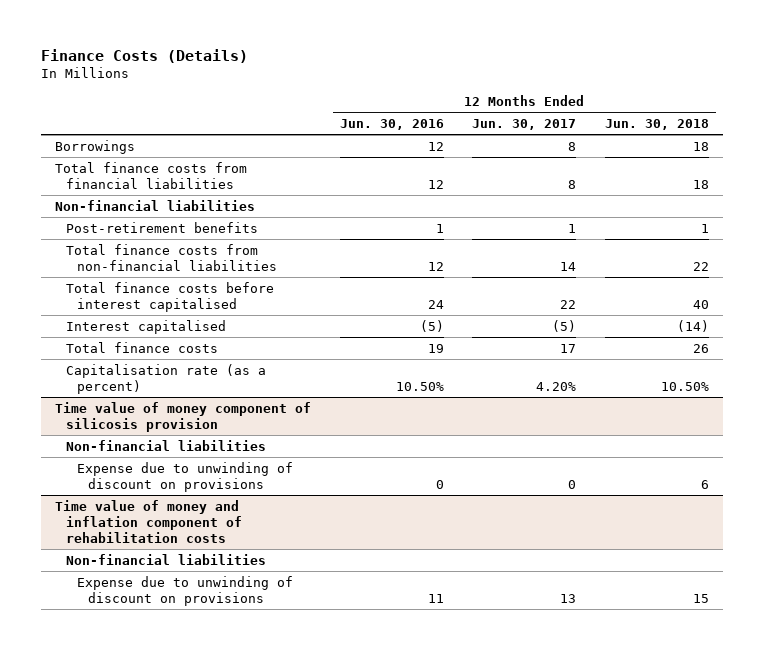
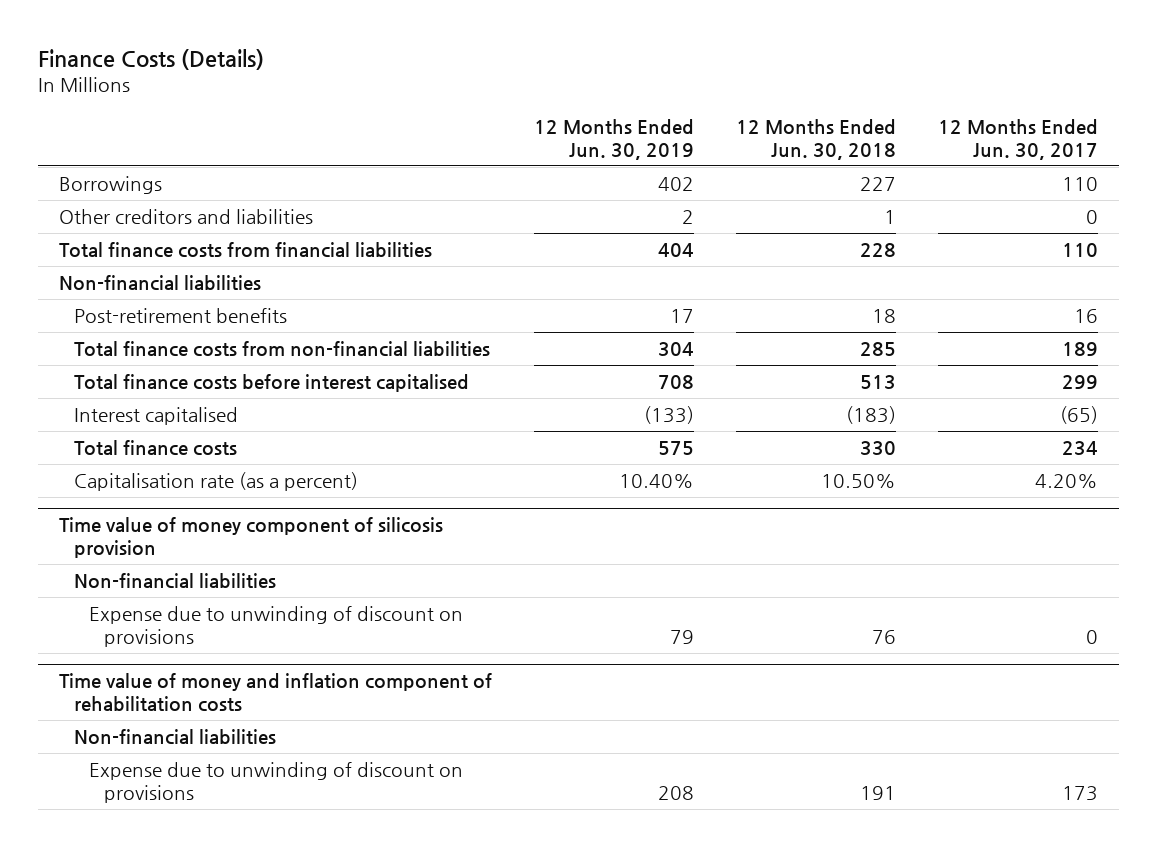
[339,119,444,131] Jun. 30, 2016 -> none
none -> [533,118,694,160] 12 Months Ended Jun. 30, 2019
[568,141,577,151] 8 -> [1061,176,1098,191] 110
[692,141,709,151] 18 -> [859,176,896,191] 227
none -> [58,208,313,224] Other creditors and liabilities
[568,179,577,189] 8 -> [1061,242,1098,257] 110
[692,179,709,189] 18 -> [859,242,896,257] 228
[568,223,577,233] 1 -> [1073,308,1098,323] 16
[700,223,709,233] 1 -> [871,308,896,323] 18
[560,261,577,271] 14 -> [1061,341,1098,356] 189
[692,261,709,271] 22 -> [859,341,896,356] 285
[560,299,577,309] 22 -> [1061,374,1098,389] 299
[692,299,709,309] 40 -> [859,374,896,389] 513
[552,319,577,332] (5) -> [1059,405,1098,424] (65)
[676,319,709,332] (14) -> [845,405,896,424] (183)
[560,343,577,353] 17 -> [1061,440,1098,455] 234
[692,343,709,353] 26 -> [859,440,896,455] 330
[700,479,709,489] 6 -> [871,629,896,644] 76
[560,593,577,603] 13 -> [1061,785,1098,801] 173
[692,593,709,603] 15 -> [859,785,896,800] 191

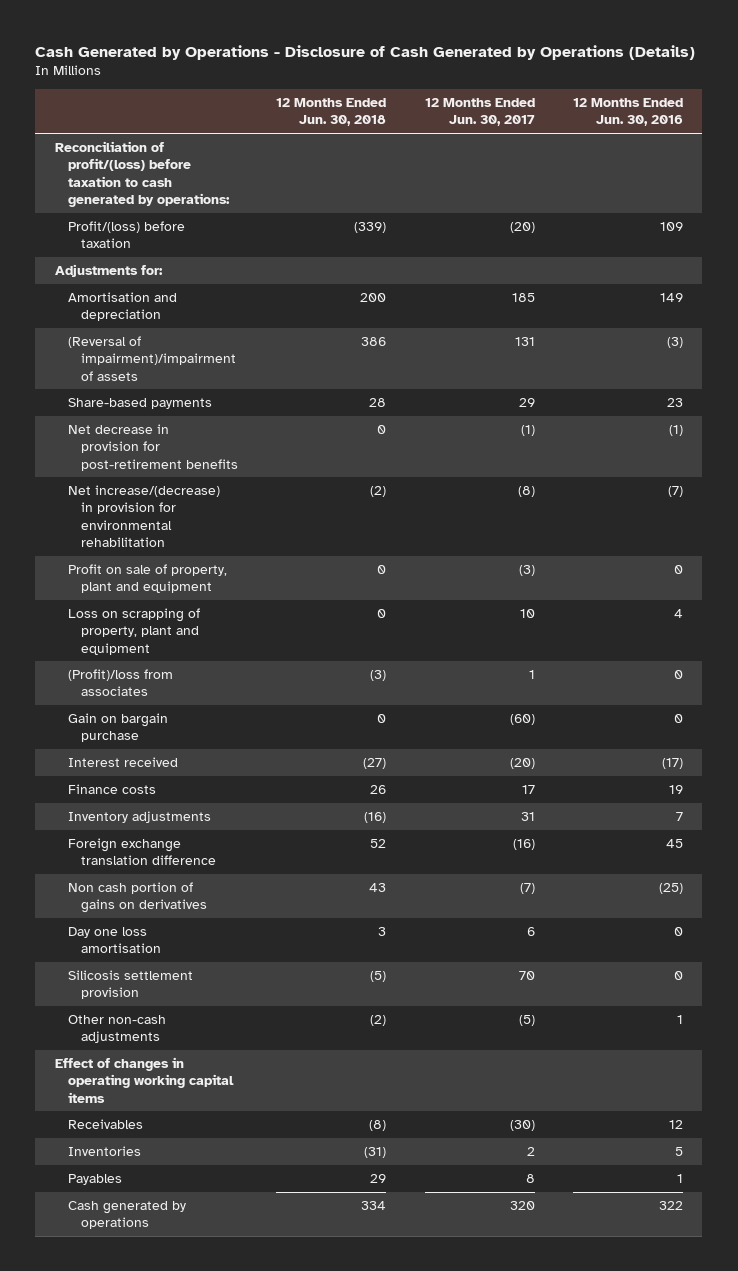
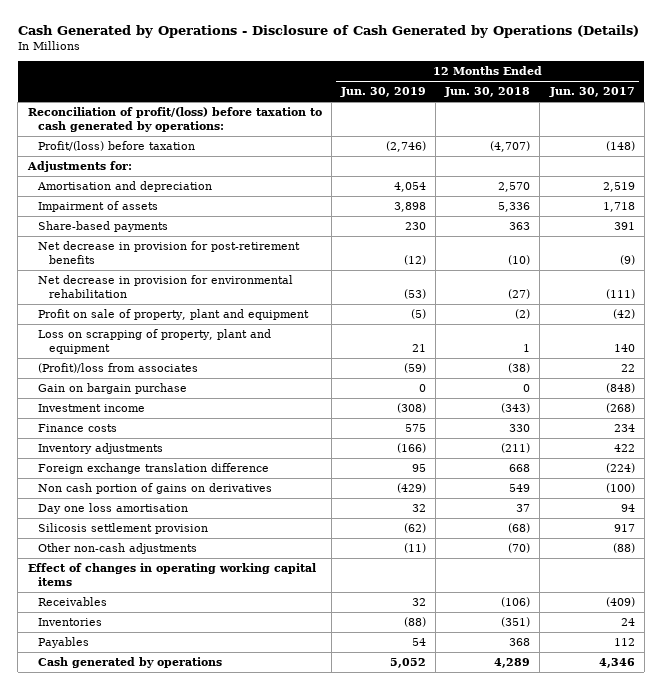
[572,97,683,127] 12 Months Ended Jun. 30, 2016 -> none
none -> [339,87,426,98] Jun. 30, 2019
[354,222,387,234] (339) -> [490,141,531,153] (4,707)
[509,222,535,234] (20) -> [605,141,635,152] (148)
[67,757,178,768] Interest received -> none
[360,293,387,303] 200 -> [498,182,531,193] 2,570
[511,293,535,303] 185 -> [602,182,635,193] 2,519
[67,336,236,381] (Reversal of impairment)/impairment of assets -> [38,201,159,213] Impairment of assets
[361,337,387,347] 386 -> [498,202,531,213] 5,336
[514,337,535,347] 131 -> [602,202,635,213] 1,718
[369,398,387,408] 28 -> [509,222,531,231] 363
[518,398,535,408] 29 -> [613,222,635,231] 391
[377,425,387,435] 0 -> [508,254,531,265] (10)
[520,425,535,437] (1) -> [619,254,635,265] (9)
[67,485,220,547] Net increase/(decrease) in provision for environmental rehabilitation -> [38,275,294,298] Net decrease in provision for environmental rehabilitation
[370,486,387,498] (2) -> [508,288,531,299] (27)
[517,486,535,498] (8) -> [605,288,635,299] (111)
[377,565,387,575] 0 -> [515,309,531,320] (2)
[518,565,535,577] (3) -> [612,309,635,320] (42)
[377,609,387,619] 0 -> [523,343,531,352] 1
[519,609,535,619] 10 -> [613,343,635,352] 140
[370,670,387,682] (3) -> [508,363,531,374] (38)
[528,670,535,680] 1 -> [620,364,635,373] 22
[509,714,535,726] (60) -> [605,383,635,394] (848)
none -> [38,404,146,413] Investment income
[370,785,387,795] 26 -> [509,424,531,433] 330
[521,785,535,795] 17 -> [613,424,635,433] 234
[364,812,387,824] (16) -> [501,443,531,454] (211)
[520,812,535,822] 31 -> [613,444,635,453] 422
[370,839,387,849] 52 -> [509,464,531,473] 668
[512,839,535,851] (16) -> [605,463,635,474] (224)
[369,883,387,893] 43 -> [509,484,531,493] 549
[519,883,535,895] (7) -> [605,483,635,494] (100)
[378,927,387,937] 3 -> [516,504,531,513] 37
[526,927,535,937] 6 -> [620,504,635,513] 94
[370,971,387,983] (5) -> [508,523,531,534] (68)
[518,971,535,981] 70 -> [613,524,635,533] 917
[370,1015,387,1027] (2) -> [508,543,531,554] (70)
[518,1015,535,1027] (5) -> [612,543,635,554] (88)
[369,1120,387,1132] (8) -> [501,597,531,608] (106)
[509,1120,535,1132] (30) -> [605,597,635,608] (409)
[364,1147,387,1159] (31) -> [501,617,531,628] (351)
[526,1147,535,1157] 2 -> [620,618,635,627] 24
[370,1174,387,1184] 29 -> [509,638,531,647] 368
[525,1174,535,1184] 8 -> [613,638,635,647] 112
[361,1201,387,1211] 334 -> [494,658,531,669] 4,289
[509,1201,535,1211] 320 -> [598,658,635,669] 4,346

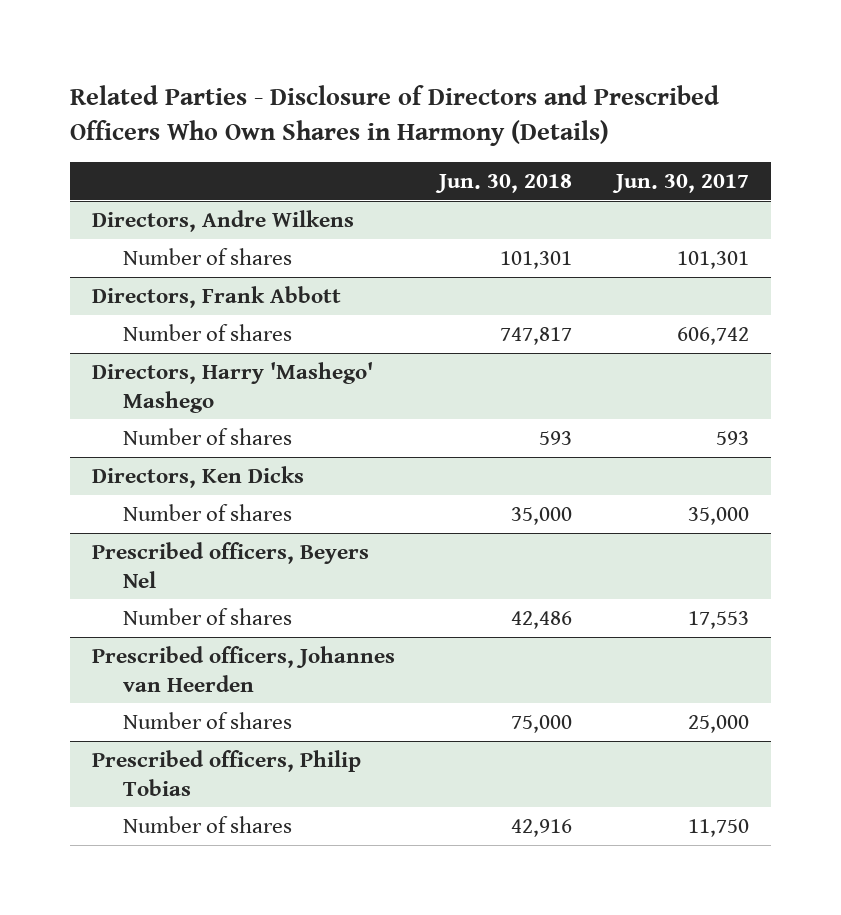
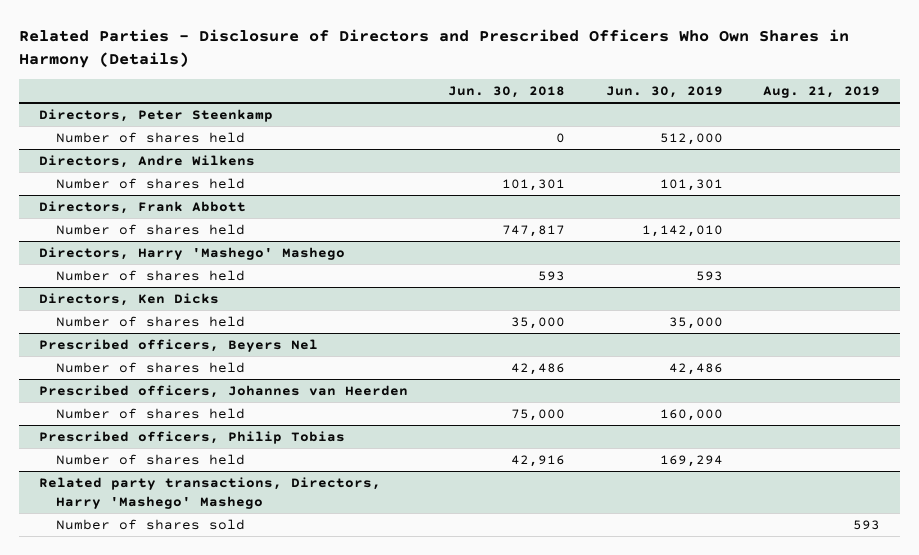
[611,174,749,194] Jun. 30, 2017 -> none
none -> [605,85,723,98] Jun. 30, 2019
none -> [762,85,880,98] Aug. 21, 2019
none -> [38,108,273,122] Directors, Peter Steenkamp
none -> [55,131,245,143] Number of shares held
[122,247,292,265] Number of shares -> [55,177,245,189] Number of shares held
[122,323,292,341] Number of shares -> [55,223,245,235] Number of shares held
[122,427,292,445] Number of shares -> [55,269,245,281] Number of shares held
[122,503,292,521] Number of shares -> [55,315,245,327] Number of shares held
[122,607,292,625] Number of shares -> [55,361,245,373] Number of shares held
[122,711,292,729] Number of shares -> [55,407,245,419] Number of shares held
[122,815,292,833] Number of shares -> [55,453,245,465] Number of shares held
none -> [38,476,381,509] Related party transactions, Directors, Harry 'Mashego' Mashego
none -> [55,518,245,530] Number of shares sold

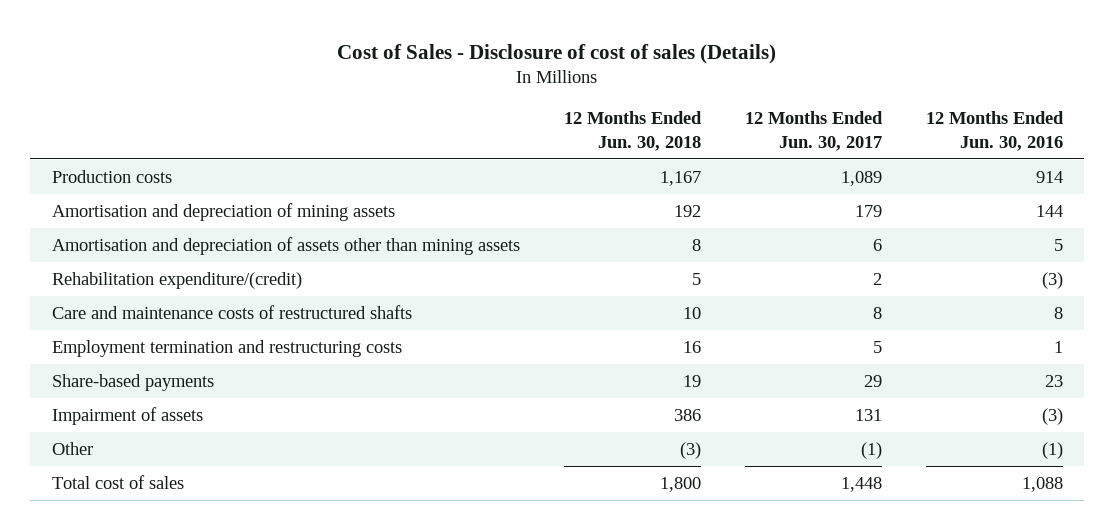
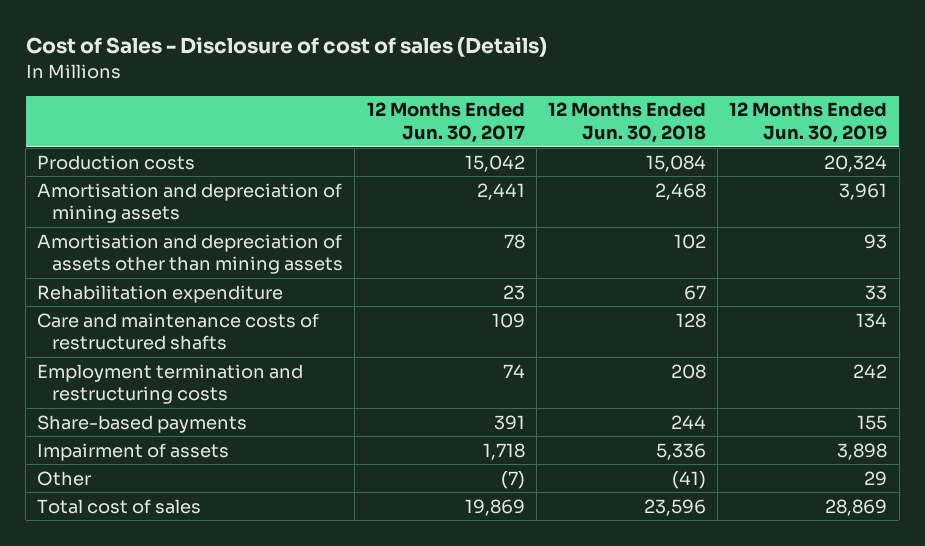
[925,111,1064,151] 12 Months Ended Jun. 30, 2016 -> none
none -> [729,102,888,144] 12 Months Ended Jun. 30, 2019
[659,170,701,186] 1,167 -> [645,154,706,172] 15,084
[840,170,882,186] 1,089 -> [464,154,525,172] 15,042
[673,204,701,217] 192 -> [654,182,706,200] 2,468
[854,204,882,217] 179 -> [476,182,525,200] 2,441
[691,238,701,251] 8 -> [673,233,706,249] 102
[872,238,882,251] 6 -> [503,233,525,249] 78
[52,271,303,289] Rehabilitation expenditure/(credit) -> [37,284,284,303] Rehabilitation expenditure
[691,272,701,285] 5 -> [683,284,706,300] 67
[872,272,882,285] 2 -> [502,284,525,300] 23
[682,306,701,319] 10 -> [675,312,706,328] 128
[872,306,882,319] 8 -> [491,312,525,328] 109
[682,340,701,353] 16 -> [670,363,706,379] 208
[872,340,882,353] 5 -> [502,363,525,378] 74
[682,374,701,387] 19 -> [670,414,706,429] 244
[863,374,882,387] 29 -> [493,414,525,430] 391
[673,408,701,421] 386 -> [655,442,706,460] 5,336
[854,408,882,421] 131 -> [482,442,525,460] 1,718
[679,441,701,459] (3) -> [671,470,706,489] (41)
[860,441,882,459] (1) -> [500,470,525,489] (7)
[659,476,701,492] 1,800 -> [643,498,706,516] 23,596
[840,476,882,492] 1,448 -> [464,498,525,516] 19,869

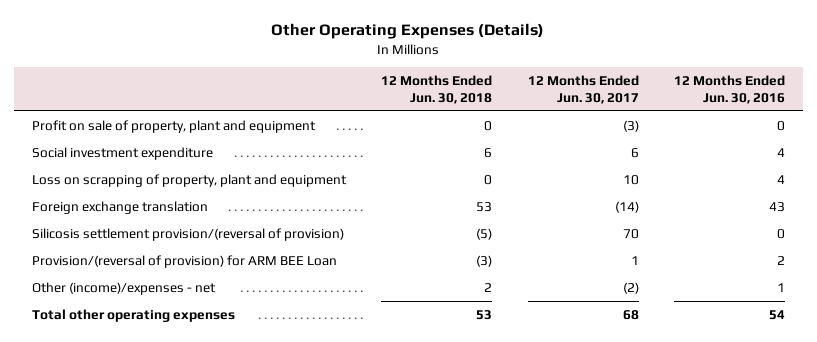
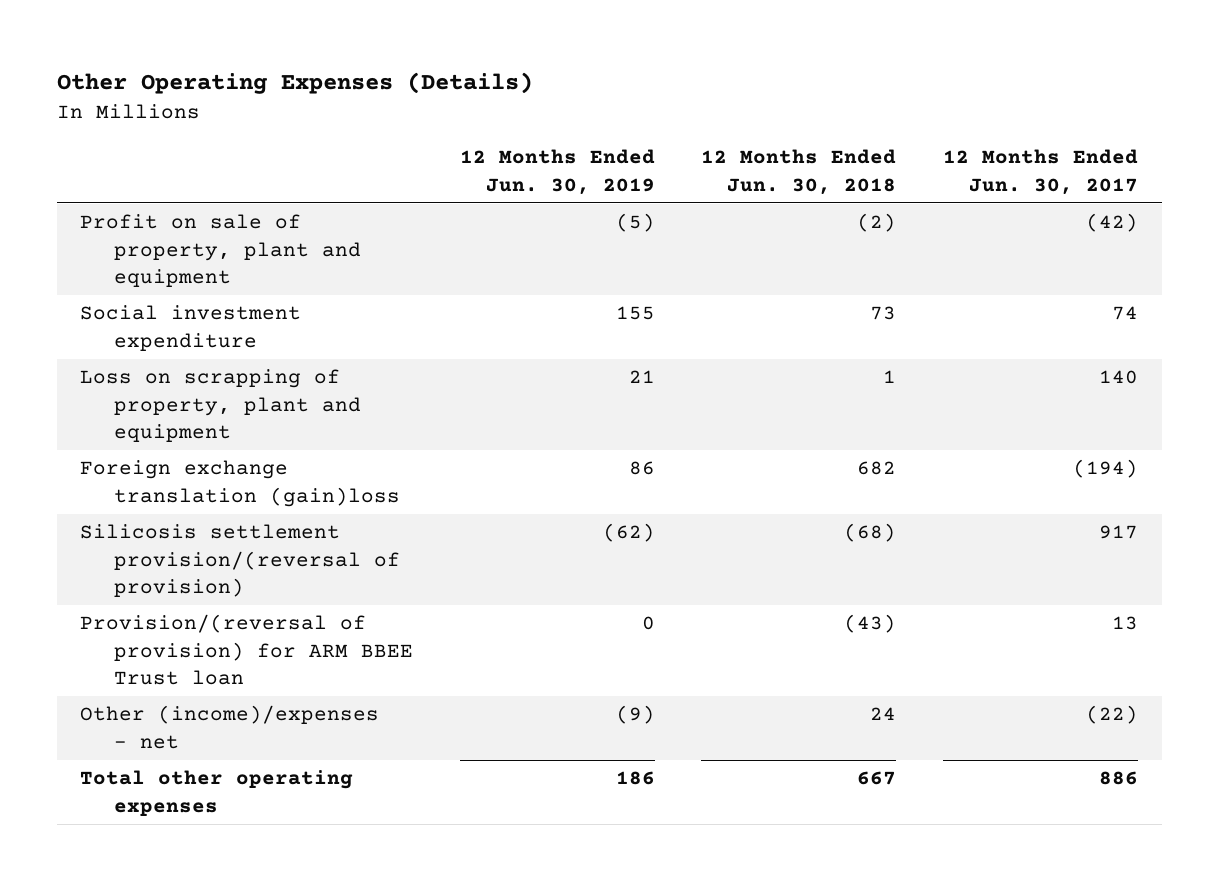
[674,75,786,104] 12 Months Ended Jun. 30, 2016 -> none
none -> [459,149,655,195] 12 Months Ended Jun. 30, 2019
[484,120,493,131] 0 -> [857,213,897,233] (2)
[622,119,639,132] (3) -> [1086,213,1139,233] (42)
[484,147,493,158] 6 -> [870,306,897,321] 73
[630,147,639,158] 6 -> [1112,306,1139,321] 74
[484,174,493,185] 0 -> [883,370,897,384] 1
[622,174,639,185] 10 -> [1099,370,1139,385] 140
[31,200,208,214] Foreign exchange translation -> [80,460,400,507] Foreign exchange translation (gain)loss
[476,201,493,212] 53 -> [857,461,897,476] 682
[614,200,639,213] (14) -> [1073,459,1139,479] (194)
[476,227,493,240] (5) -> [844,523,897,543] (68)
[622,228,639,239] 70 -> [1099,525,1139,540] 917
[31,254,337,268] Provision/(reversal of provision) for ARM BEE Loan -> [80,614,413,686] Provision/(reversal of provision) for ARM BBEE Trust loan
[476,254,493,267] (3) -> [844,614,897,634] (43)
[630,255,639,265] 1 -> [1112,616,1139,631] 13
[484,282,493,292] 2 -> [870,707,897,721] 24
[622,281,639,294] (2) -> [1086,705,1139,725] (22)
[476,309,493,320] 53 -> [857,771,897,786] 667
[622,309,639,320] 68 -> [1099,771,1139,786] 886

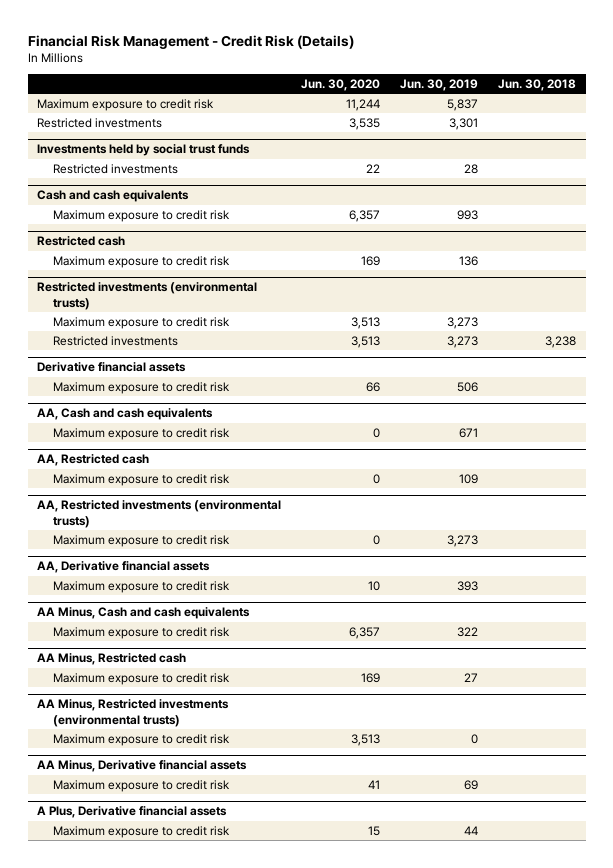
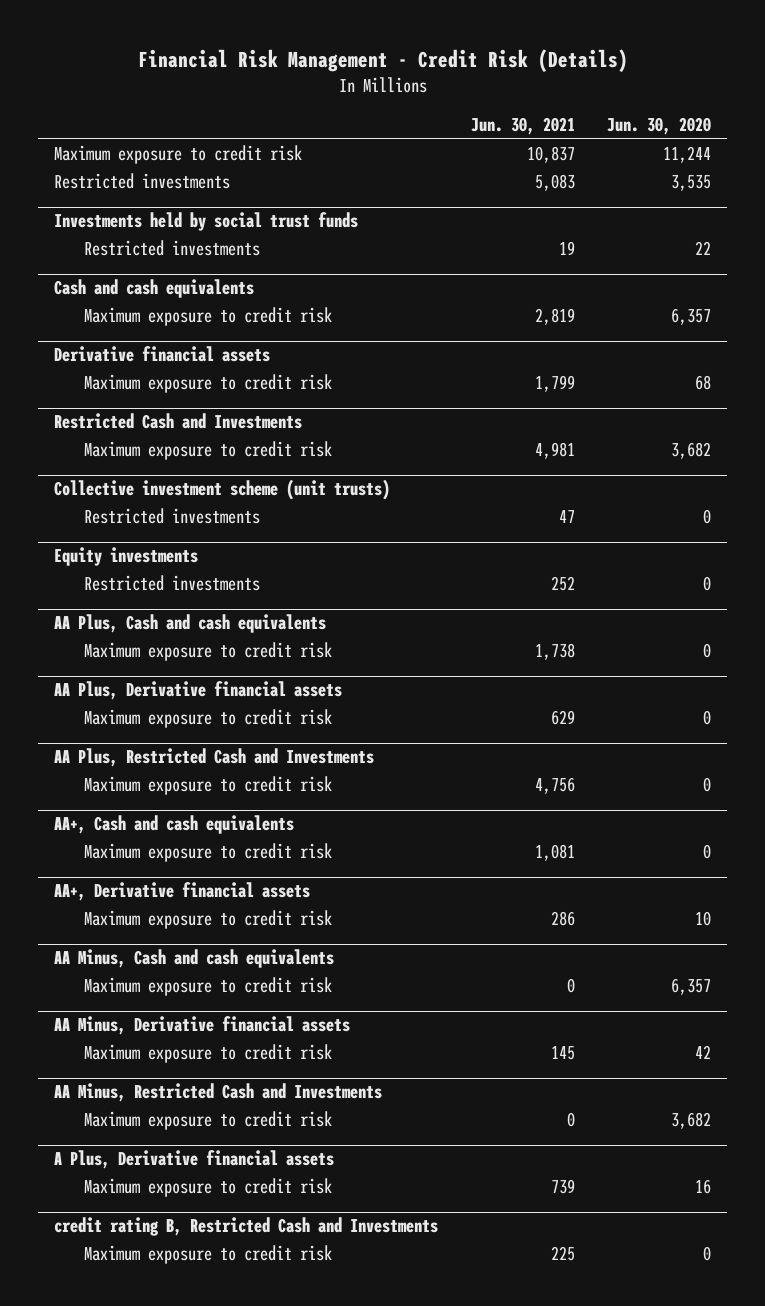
[400,79,479,92] Jun. 30, 2019 -> none
[497,79,576,92] Jun. 30, 2018 -> none
none -> [470,117,575,136] Jun. 30, 2021
[37,236,126,247] Restricted cash -> none
[53,255,231,268] Maximum exposure to credit risk -> none
[37,282,258,310] Restricted investments (environmental trusts) -> none
[53,316,231,329] Maximum exposure to credit risk -> none
[53,335,179,346] Restricted investments -> none
[366,381,381,392] 66 -> [694,375,711,391] 68
none -> [54,413,303,430] Restricted Cash and Investments
none -> [83,441,332,461] Maximum exposure to credit risk
none -> [54,479,391,501] Collective investment scheme (unit trusts)
none -> [83,508,260,525] Restricted investments
none -> [54,547,199,567] Equity investments
none -> [83,575,260,592] Restricted investments
[37,408,214,421] AA, Cash and cash equivalents -> [54,614,327,634] AA Plus, Cash and cash equivalents
[37,454,150,467] AA, Restricted cash -> none
none -> [54,681,343,701] AA Plus, Derivative financial assets
[37,500,282,528] AA, Restricted investments (environmental trusts) -> none
none -> [54,748,375,768] AA Plus, Restricted Cash and Investments
none -> [54,815,295,835] AA+, Cash and cash equivalents
none -> [83,843,332,863] Maximum exposure to credit risk
[37,561,211,574] AA, Derivative financial assets -> [54,882,311,902] AA+, Derivative financial assets
[37,653,187,666] AA Minus, Restricted cash -> none
[53,672,231,685] Maximum exposure to credit risk -> none
[37,699,230,727] AA Minus, Restricted investments (environmental trusts) -> none
[53,733,231,746] Maximum exposure to credit risk -> none
[368,779,381,789] 41 -> [694,1045,711,1060] 42
none -> [54,1083,383,1103] AA Minus, Restricted Cash and Investments
none -> [83,1111,332,1131] Maximum exposure to credit risk
[368,825,381,836] 15 -> [694,1179,711,1195] 16
none -> [54,1217,439,1237] credit rating B, Restricted Cash and Investments
none -> [83,1245,332,1265] Maximum exposure to credit risk

